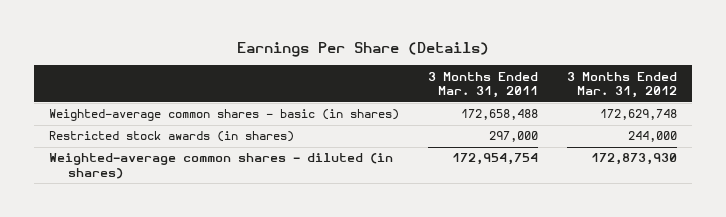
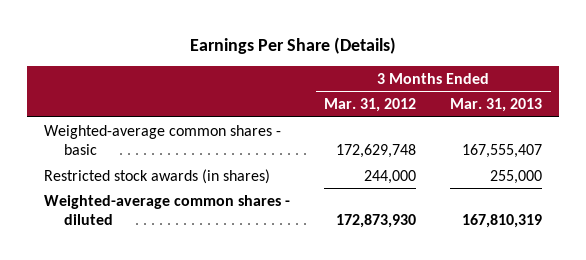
[427,71,538,99] 3 Months Ended Mar. 31, 2011 -> none
none -> [450,98,543,113] Mar. 31, 2013
[48,109,399,122] Weighted-average common shares - basic (in shares) -> [44,124,282,156] Weighted-average common shares - basic
[48,153,393,180] Weighted-average common shares - diluted (in shares) -> [44,194,291,226] Weighted-average common shares - diluted

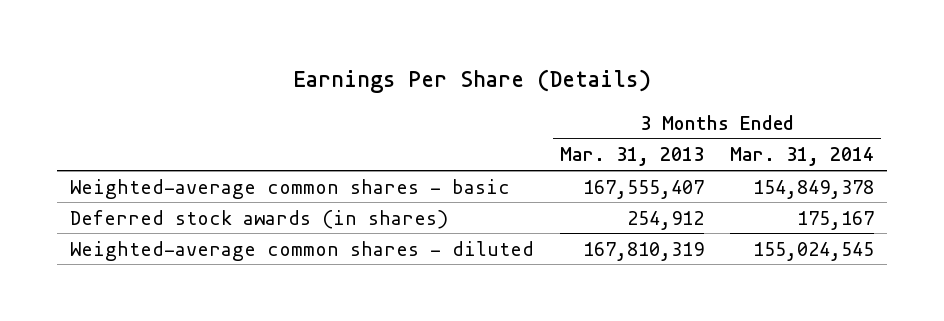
[324,98,417,113] Mar. 31, 2012 -> none
none -> [730,147,875,167] Mar. 31, 2014
[44,168,271,184] Restricted stock awards (in shares) -> [69,209,448,229] Deferred stock awards (in shares)
[490,169,543,184] 255,000 -> [627,210,705,230] 254,912

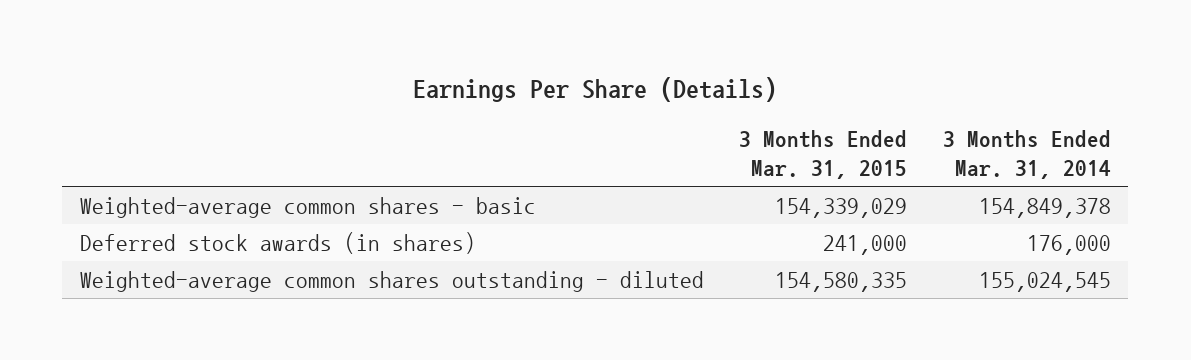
[560,147,705,167] Mar. 31, 2013 -> none
none -> [739,130,908,179] 3 Months Ended Mar. 31, 2015
[797,210,875,230] 175,167 -> [1026,234,1111,255] 176,000
[69,240,534,261] Weighted-average common shares - diluted -> [80,270,705,292] Weighted-average common shares outstanding - diluted

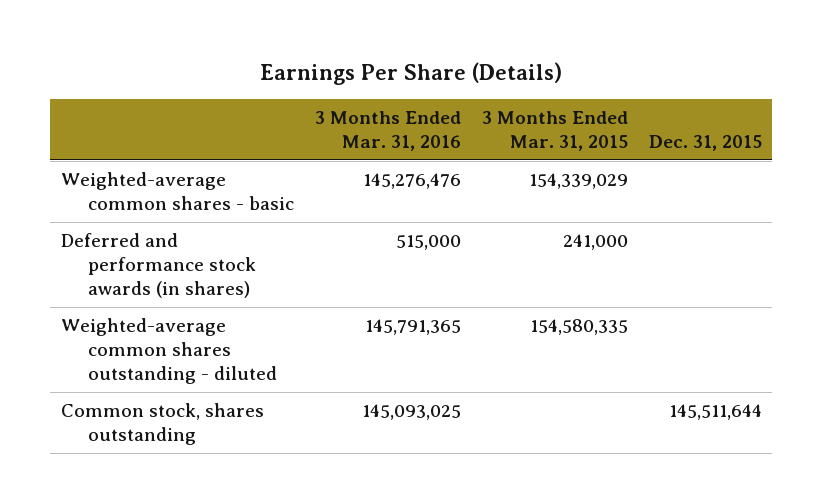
[942,130,1111,179] 3 Months Ended Mar. 31, 2014 -> none
none -> [315,110,462,151] 3 Months Ended Mar. 31, 2016
none -> [648,134,762,151] Dec. 31, 2015
[80,231,477,254] Deferred stock awards (in shares) -> [60,233,257,299] Deferred and performance stock awards (in shares)
none -> [60,403,264,446] Common stock, shares outstanding

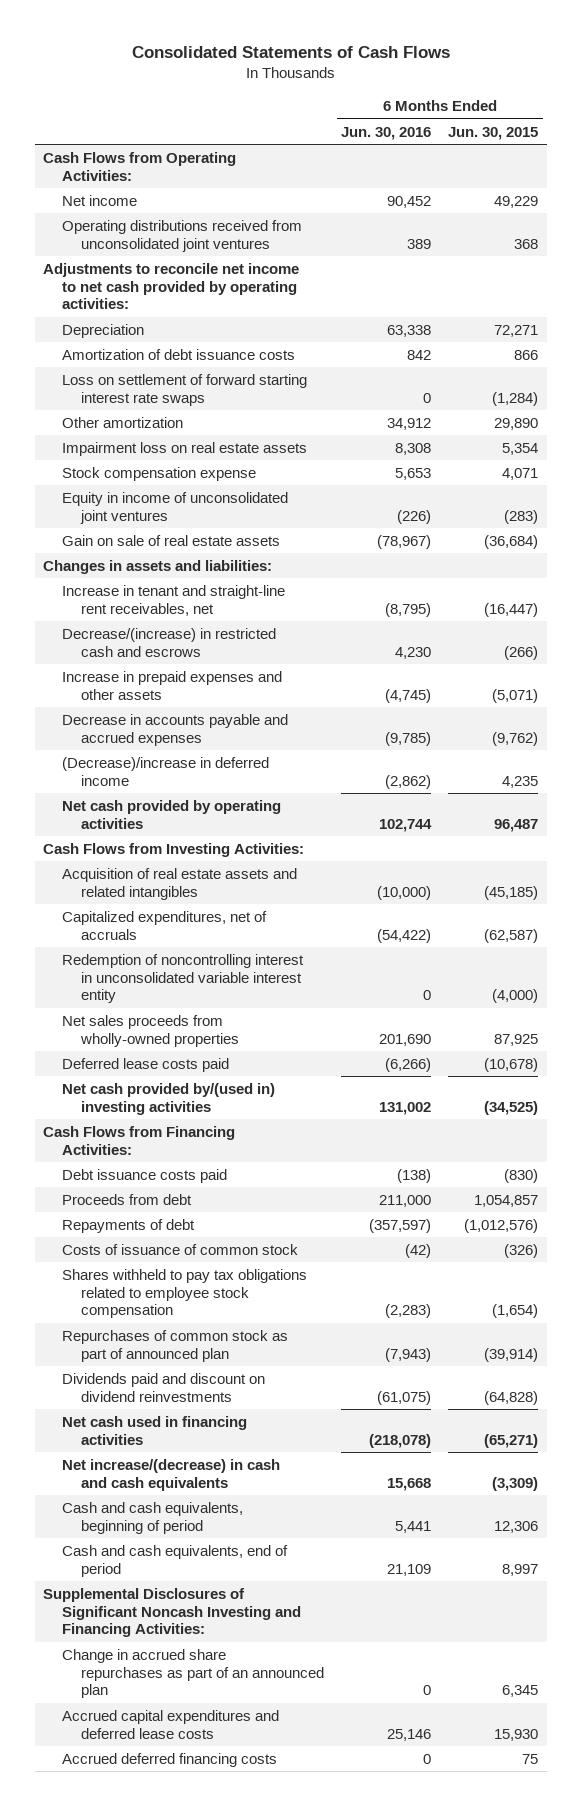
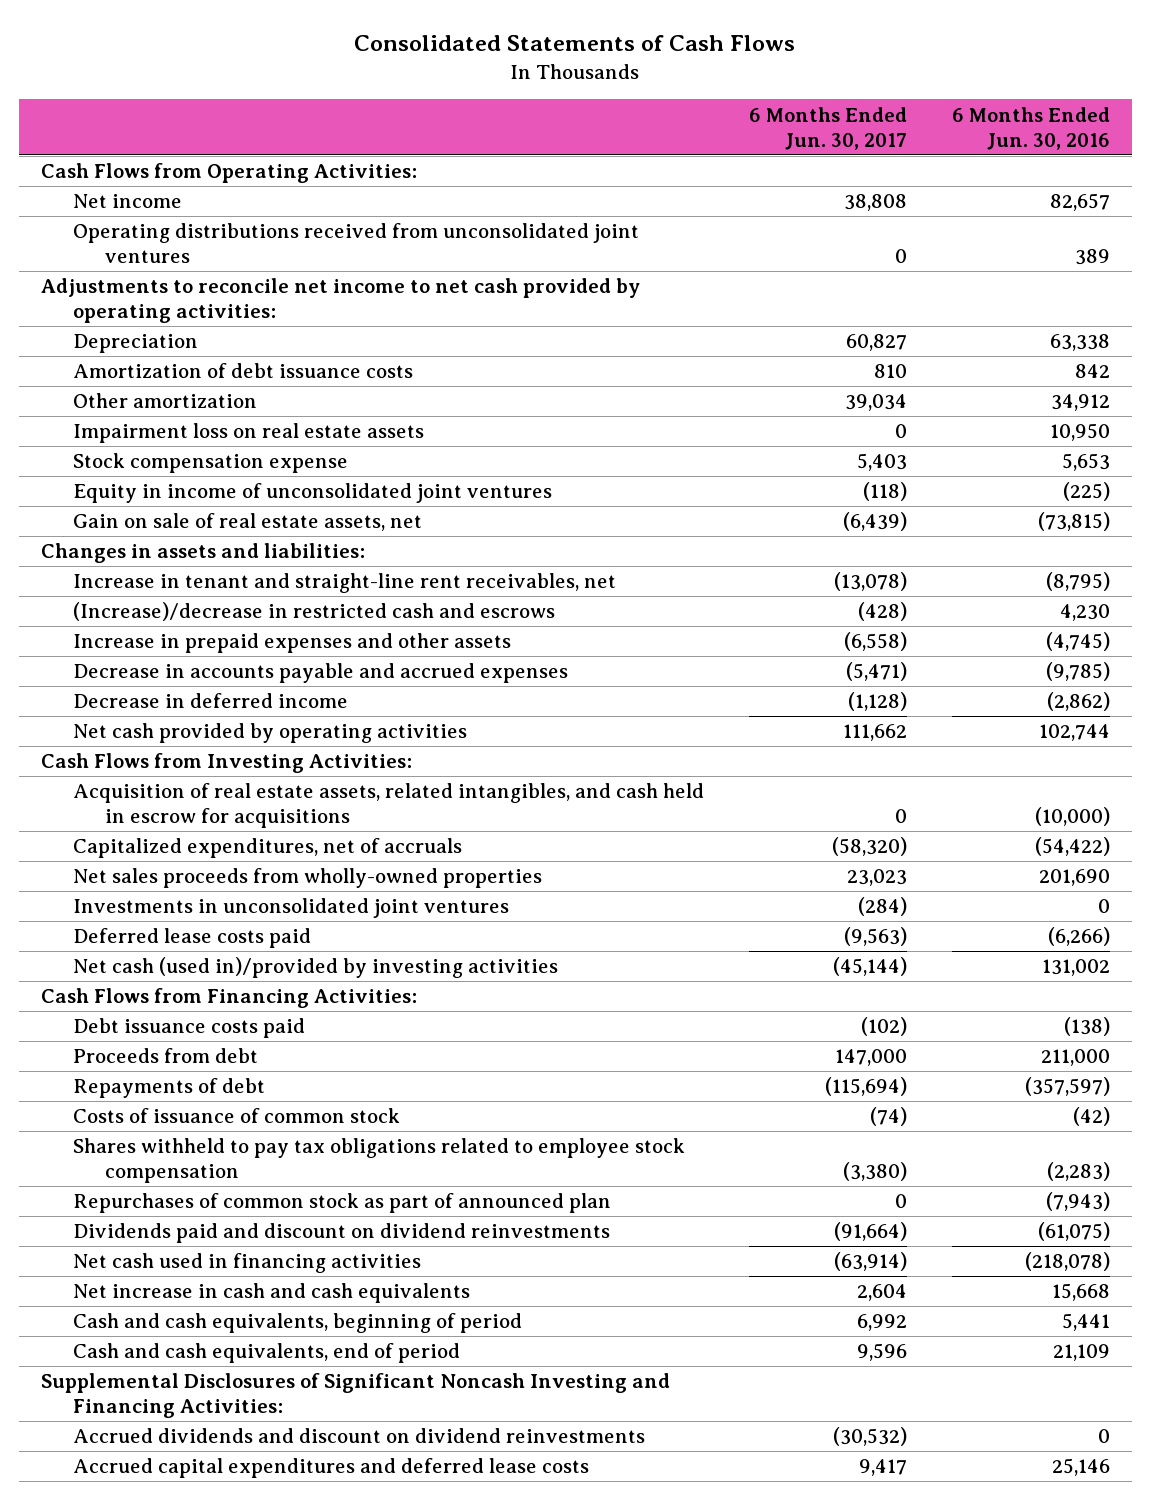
[448,126,539,140] Jun. 30, 2015 -> none
none -> [748,106,907,150] 6 Months Ended Jun. 30, 2017
[387,195,432,208] 90,452 -> [1049,193,1110,212] 82,657
[62,373,308,406] Loss on settlement of forward starting interest rate swaps -> none
[395,442,432,455] 8,308 -> [1049,423,1110,442] 10,950
[397,509,432,524] (226) -> [1062,482,1110,502] (225)
[62,534,281,546] Gain on sale of real estate assets -> [72,513,422,532] Gain on sale of real estate assets, net
[377,534,432,549] (78,967) -> [1037,512,1110,532] (73,815)
[62,627,277,657] Decrease/(increase) in restricted cash and escrows -> [72,602,555,622] (Increase)/decrease in restricted cash and escrows
[62,756,270,786] (Decrease)/increase in deferred income -> [72,693,348,709] Decrease in deferred income
[62,867,298,900] Acquisition of real estate assets and related intangibles -> [72,783,704,829] Acquisition of real estate assets, related intangibles, and cash held in escrow for acquisitions
[62,953,305,1004] Redemption of noncontrolling interest in unconsolidated variable interest entity -> none
none -> [72,898,509,919] Investments in unconsolidated joint ventures
[62,1082,276,1115] Net cash provided by/(used in) investing activities -> [72,957,558,979] Net cash (used in)/provided by investing activities
[62,1458,281,1491] Net increase/(decrease) in cash and cash equivalents -> [72,1283,470,1304] Net increase in cash and cash equivalents
[62,1648,325,1699] Change in accrued share repurchases as part of an announced plan -> none
none -> [72,1428,645,1444] Accrued dividends and discount on dividend reinvestments
[62,1752,278,1767] Accrued deferred financing costs -> none

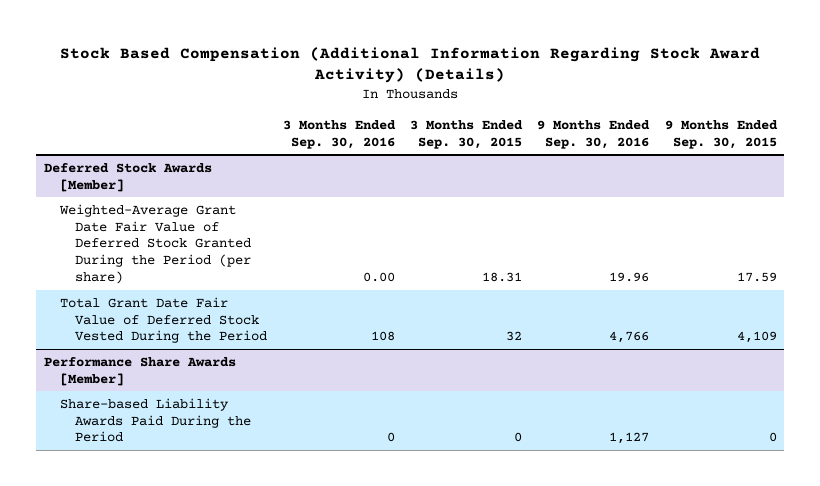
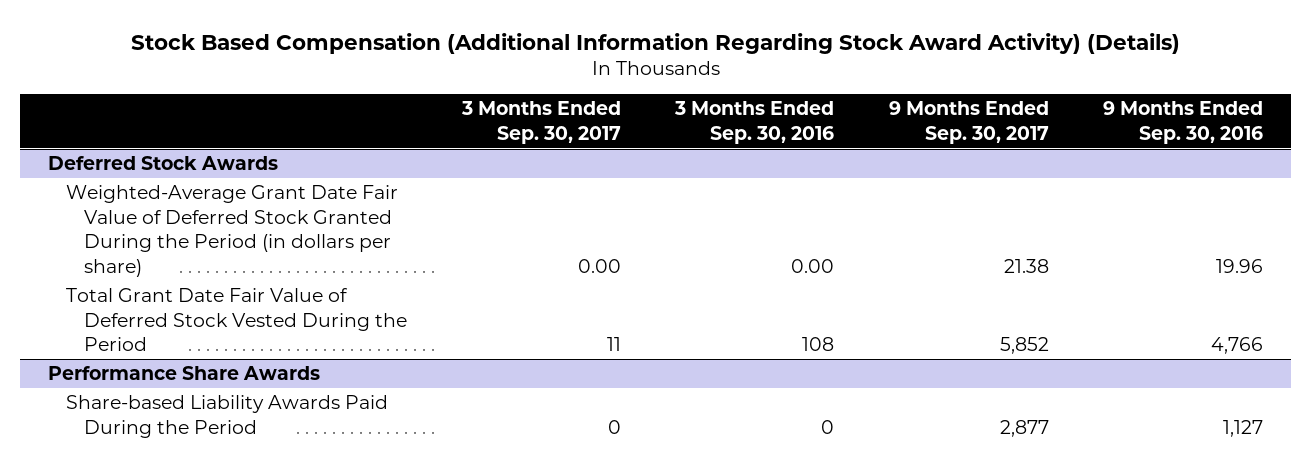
[409,119,523,149] 3 Months Ended Sep. 30, 2015 -> none
[664,119,778,149] 9 Months Ended Sep. 30, 2015 -> none
none -> [460,101,621,144] 3 Months Ended Sep. 30, 2017
none -> [888,101,1049,144] 9 Months Ended Sep. 30, 2017
[43,162,212,192] Deferred Stock Awards [Member] -> [47,156,278,171] Deferred Stock Awards
[58,203,252,284] Weighted-Average Grant Date Fair Value of Deferred Stock Granted During the Period (per share) -> [65,185,398,277] Weighted-Average Grant Date Fair Value of Deferred Stock Granted During the Period (in dollars per share)
[43,356,236,386] Performance Share Awards [Member] -> [47,366,320,381] Performance Share Awards

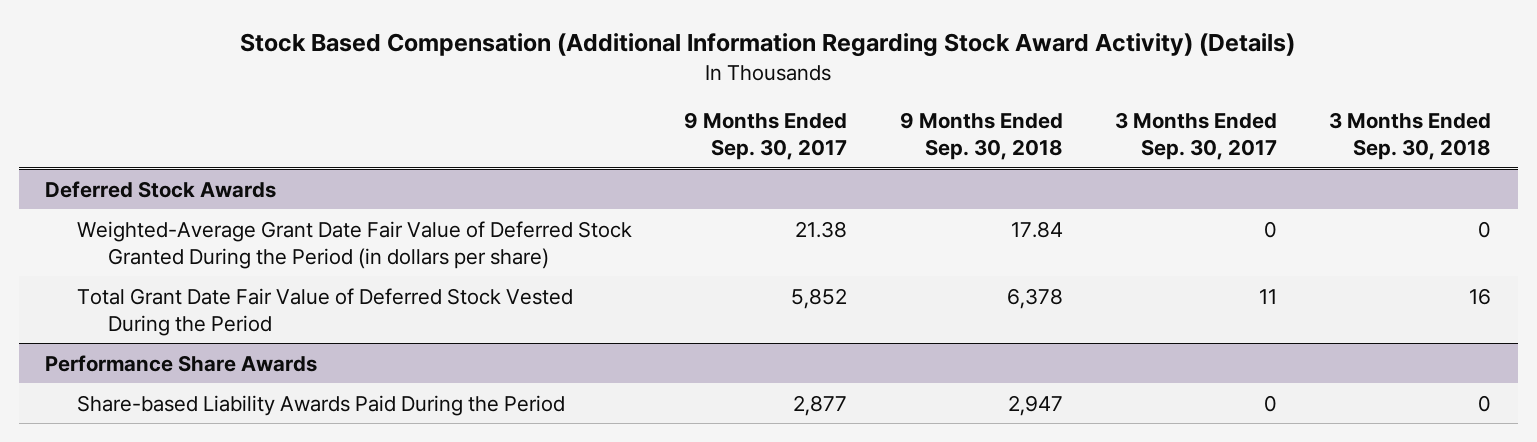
[674,101,835,144] 3 Months Ended Sep. 30, 2016 -> none
[1103,101,1264,144] 9 Months Ended Sep. 30, 2016 -> none
none -> [899,111,1063,161] 9 Months Ended Sep. 30, 2018
none -> [1329,111,1492,161] 3 Months Ended Sep. 30, 2018
[577,258,621,273] 0.00 -> [1263,220,1277,238] 0

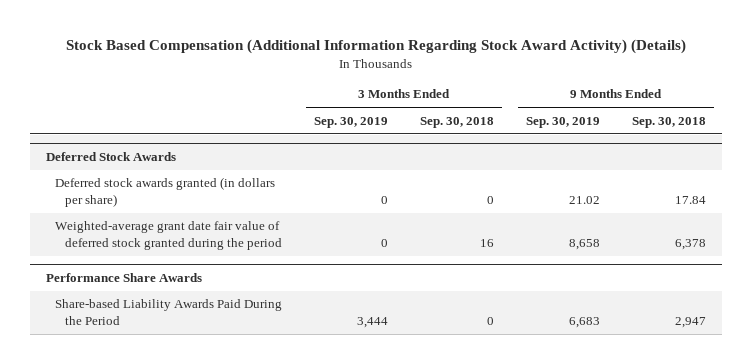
[684,111,848,161] 9 Months Ended Sep. 30, 2017 -> none
[1114,111,1277,161] 3 Months Ended Sep. 30, 2017 -> none
none -> [314,116,389,128] Sep. 30, 2019
none -> [526,116,601,128] Sep. 30, 2019
[76,220,632,269] Weighted-Average Grant Date Fair Value of Deferred Stock Granted During the Period (in dollars per share) -> [55,177,276,208] Deferred stock awards granted (in dollars per share)
[76,287,573,336] Total Grant Date Fair Value of Deferred Stock Vested During the Period -> [55,221,282,251] Weighted-average grant date fair value of deferred stock granted during the period

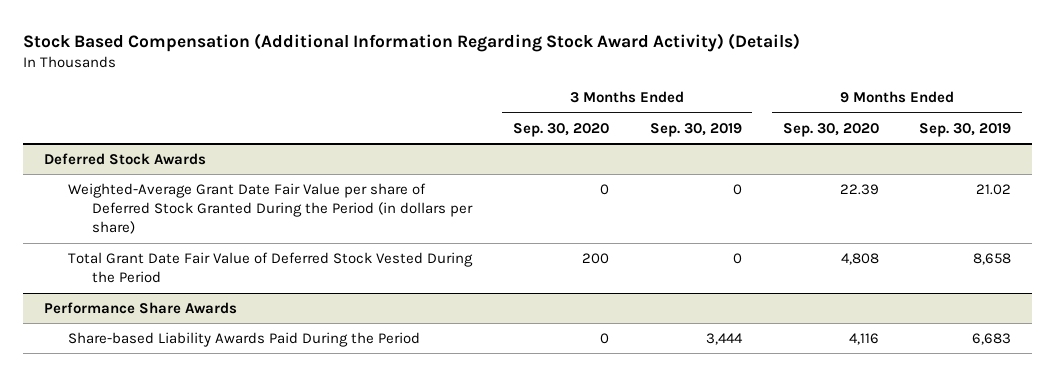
[420,116,495,128] Sep. 30, 2018 -> none
[632,116,707,128] Sep. 30, 2018 -> none
none -> [512,122,609,137] Sep. 30, 2020
none -> [782,122,879,137] Sep. 30, 2020
[55,177,276,208] Deferred stock awards granted (in dollars per share) -> [67,182,473,235] Weighted-Average Grant Date Fair Value per share of Deferred Stock Granted During the Period (in dollars per share)
[55,221,282,251] Weighted-average grant date fair value of deferred stock granted during the period -> [67,251,473,284] Total Grant Date Fair Value of Deferred Stock Vested During the Period

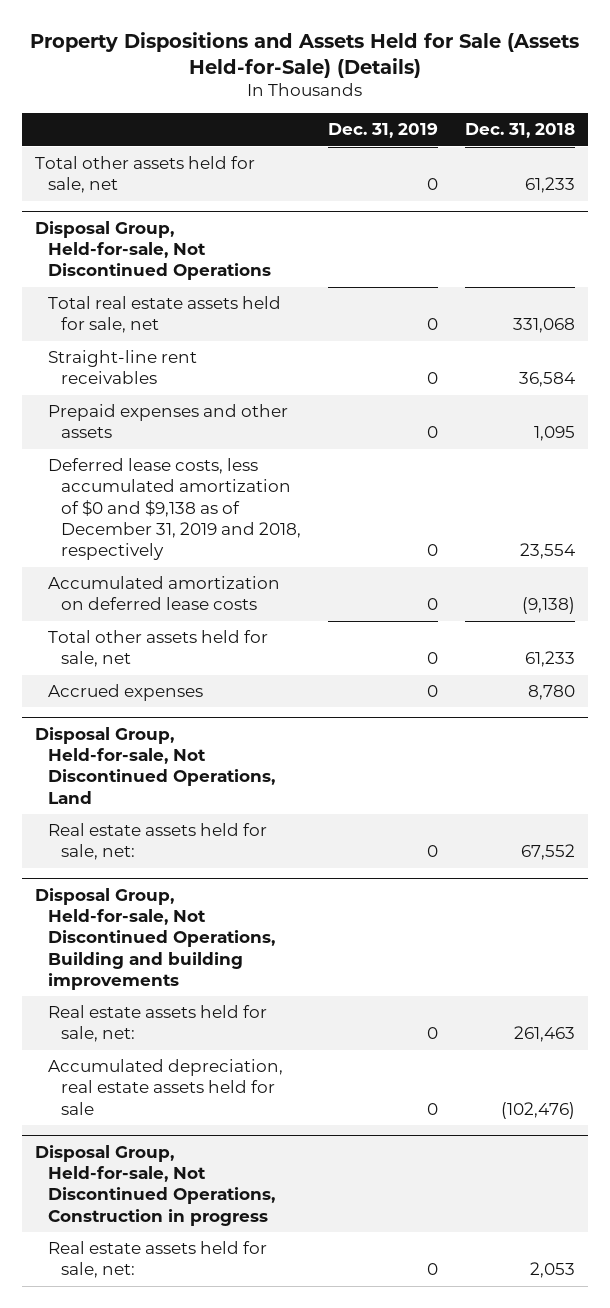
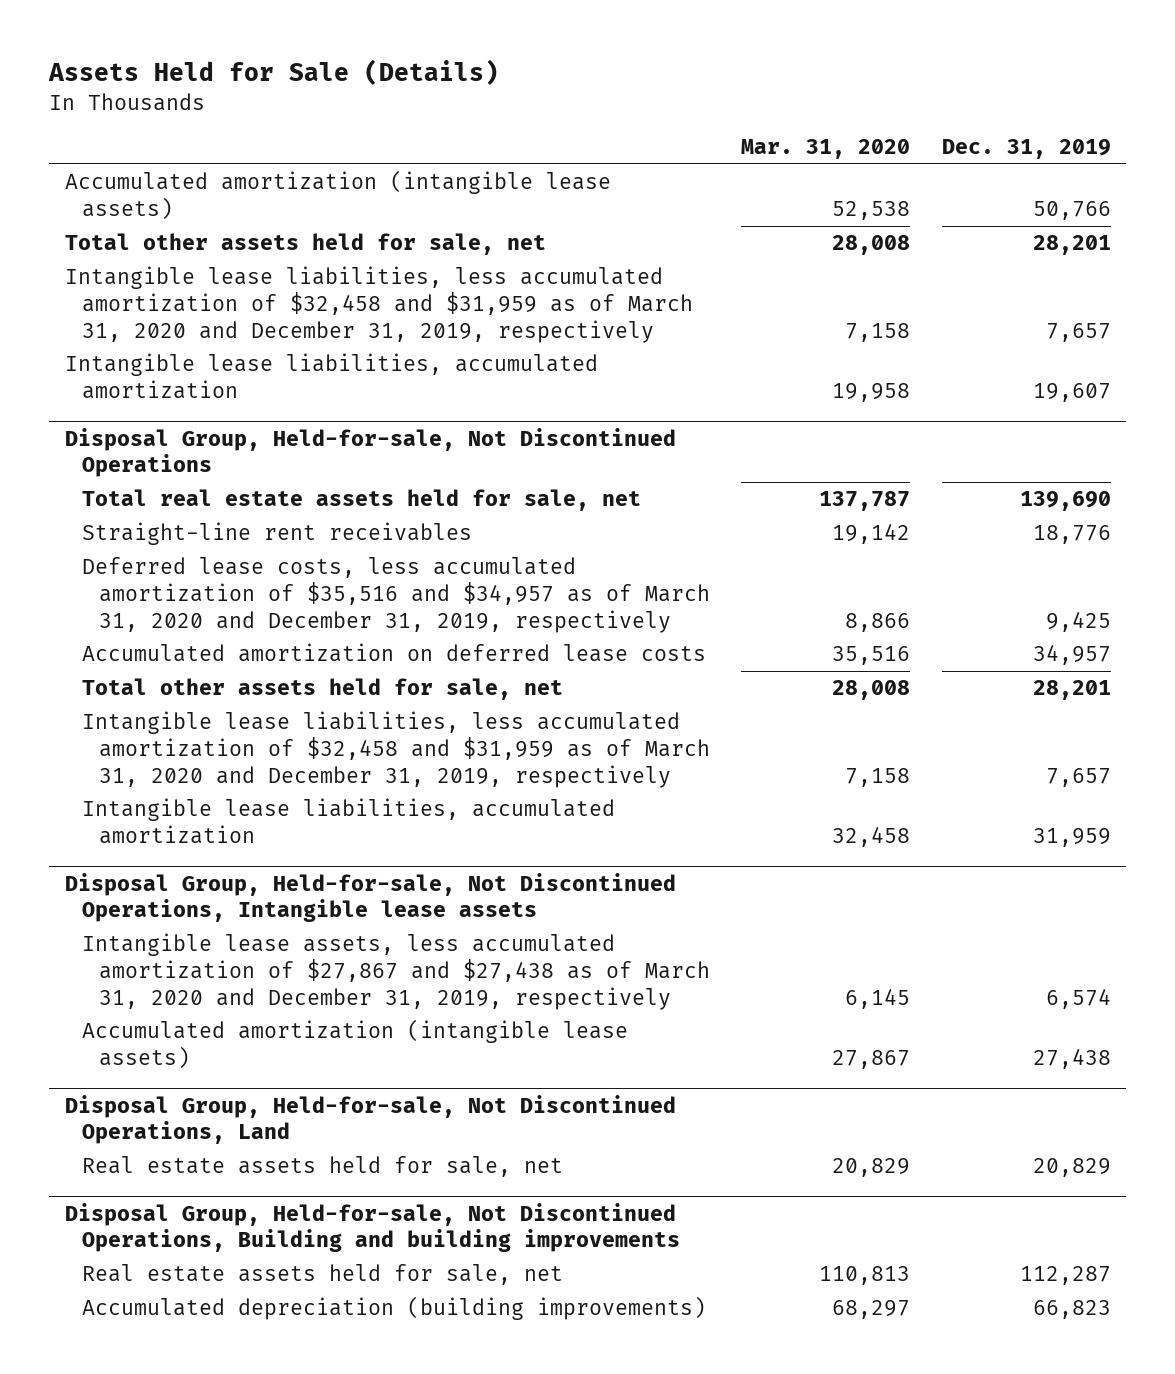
[29,31,579,78] Property Dispositions and Assets Held for Sale (Assets Held-for-Sale) (Details) -> [48,59,500,86] Assets Held for Sale (Details)
[464,123,575,139] Dec. 31, 2018 -> none
none -> [741,139,911,160] Mar. 31, 2020
none -> [64,170,611,221] Accumulated amortization (intangible lease assets)
[427,178,439,191] 0 -> [1032,235,1111,256] 28,201
none -> [64,266,693,343] Intangible lease liabilities, less accumulated amortization of $32,458 and $31,959 as of March 31, 2020 and December 31, 2019, respectively
none -> [64,353,598,400] Intangible lease liabilities, accumulated amortization
[48,404,289,439] Prepaid expenses and other assets -> none
[48,684,204,702] Accrued expenses -> none
[427,318,439,331] 0 -> [1019,491,1111,512] 139,690
[427,372,439,385] 0 -> [1032,525,1111,545] 18,776
[48,458,302,561] Deferred lease costs, less accumulated amortization of $0 and $9,138 as of December 31, 2019 and 2018, respectively -> [81,557,710,633] Deferred lease costs, less accumulated amortization of $35,516 and $34,957 as of March 31, 2020 and December 31, 2019, respectively
[427,544,439,557] 0 -> [1045,610,1111,632] 9,425
[427,598,439,611] 0 -> [1032,644,1111,666] 34,957
[427,652,439,665] 0 -> [1032,680,1111,701] 28,201
none -> [81,711,710,788] Intangible lease liabilities, less accumulated amortization of $32,458 and $31,959 as of March 31, 2020 and December 31, 2019, respectively
none -> [81,798,615,845] Intangible lease liabilities, accumulated amortization
none -> [64,872,676,923] Disposal Group, Held-for-sale, Not Discontinued Operations, Intangible lease assets
none -> [81,933,710,1010] Intangible lease assets, less accumulated amortization of $27,867 and $27,438 as of March 31, 2020 and December 31, 2019, respectively
none -> [81,1019,628,1070] Accumulated amortization (intangible lease assets)
[48,823,268,861] Real estate assets held for sale, net: -> [81,1156,563,1178] Real estate assets held for sale, net
[427,845,439,858] 0 -> [1032,1158,1111,1178] 20,829
[35,1144,276,1226] Disposal Group, Held-for-sale, Not Discontinued Operations, Construction in progress -> none
[48,1241,268,1279] Real estate assets held for sale, net: -> none
[48,1005,268,1043] Real estate assets held for sale, net: -> [81,1264,563,1286] Real estate assets held for sale, net
[427,1027,439,1040] 0 -> [1019,1266,1111,1286] 112,287
[48,1059,284,1115] Accumulated depreciation, real estate assets held for sale -> [81,1296,706,1321] Accumulated depreciation (building improvements)
[427,1102,439,1115] 0 -> [1032,1300,1111,1320] 66,823

